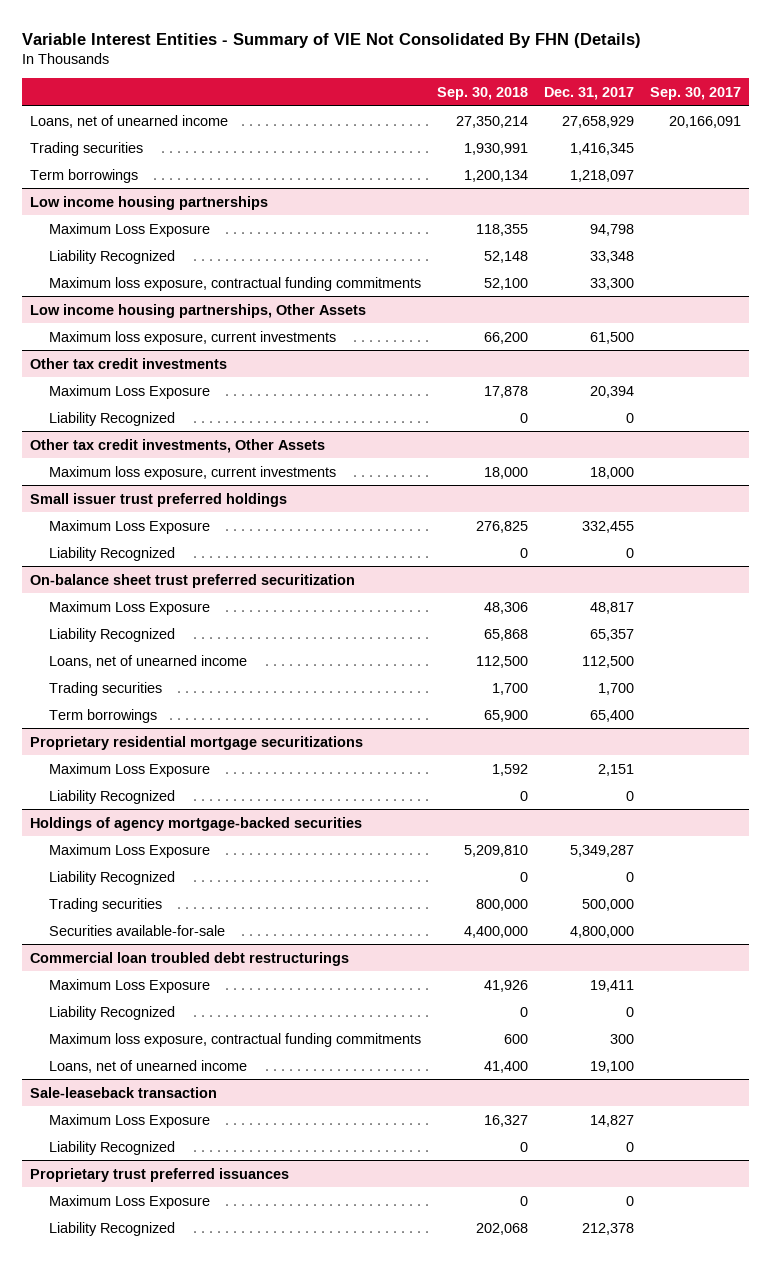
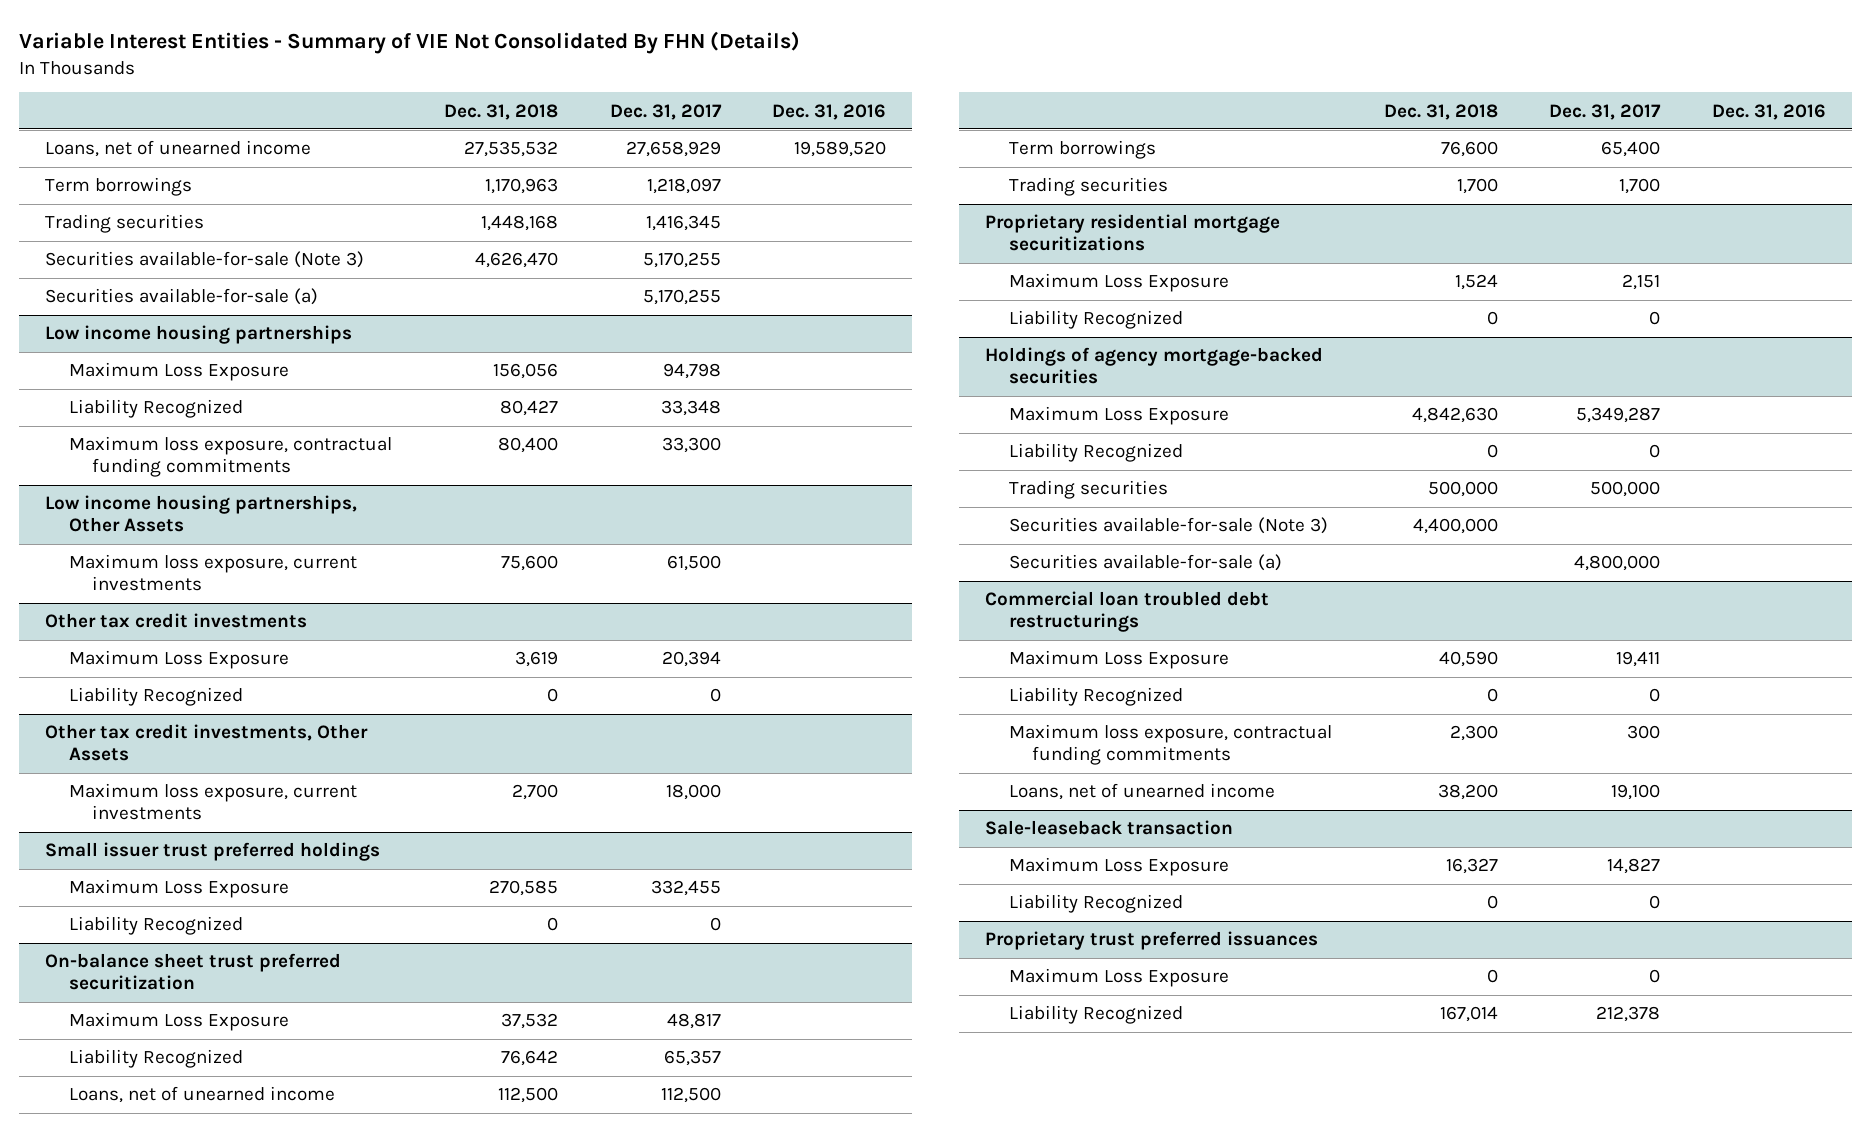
[436,86,528,100] Sep. 30, 2018 -> none
[649,86,741,100] Sep. 30, 2017 -> none
none -> [443,103,558,120] Dec. 31, 2018
none -> [772,103,887,120] Dec. 31, 2016
[30,141,144,156] Trading securities -> [45,214,205,234] Trading securities
none -> [45,251,365,269] Securities available-for-sale (Note 3)
none -> [45,288,319,306] Securities available-for-sale (a)
[49,681,163,696] Trading securities -> [1008,177,1168,197] Trading securities
none -> [1008,517,1328,535] Securities available-for-sale (Note 3)
[49,924,226,936] Securities available-for-sale -> [1008,554,1282,572] Securities available-for-sale (a)

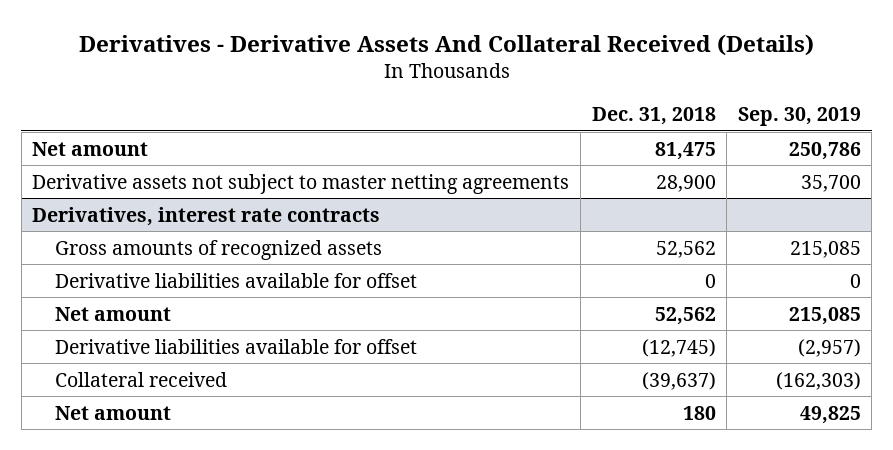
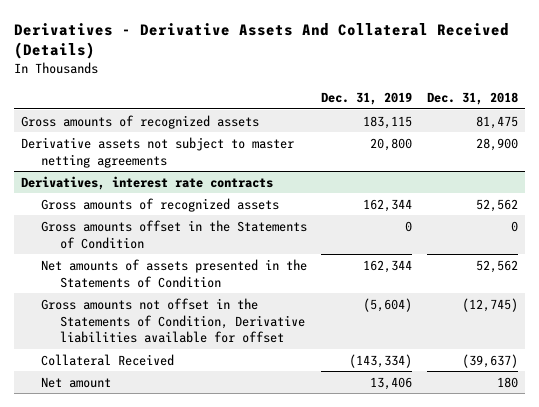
[737,107,861,127] Sep. 30, 2019 -> none
none -> [321,92,413,106] Dec. 31, 2019
[32,141,149,156] Net amount -> [21,114,260,129] Gross amounts of recognized assets
[54,272,417,288] Derivative liabilities available for offset -> [40,219,307,249] Gross amounts offset in the Statements of Condition
[54,306,171,321] Net amount -> [40,258,307,288] Net amounts of assets presented in the Statements of Condition
[54,338,417,354] Derivative liabilities available for offset -> [40,297,305,344] Gross amounts not offset in the Statements of Condition, Derivative liabilities available for offset
[54,371,227,387] Collateral received -> [40,353,174,366] Collateral Received

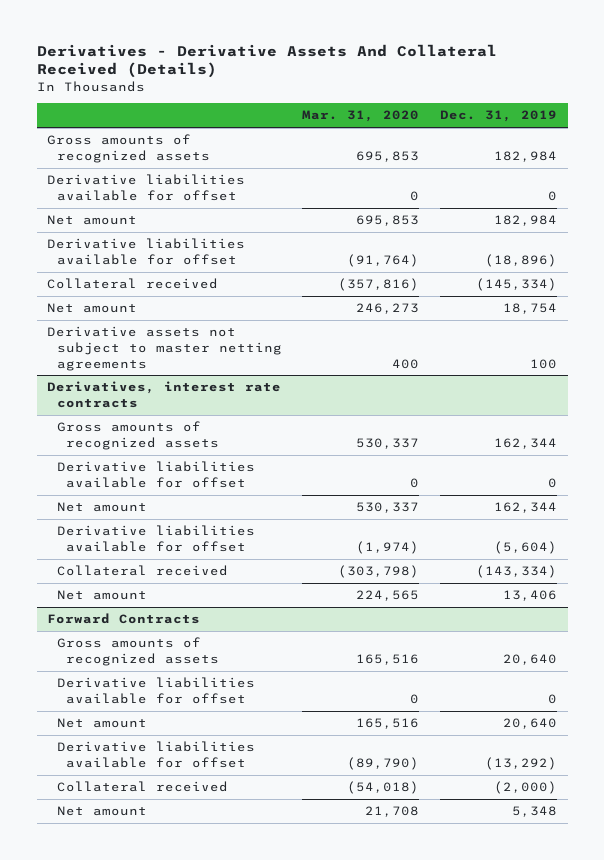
[426,92,518,106] Dec. 31, 2018 -> none
none -> [302,110,420,123] Mar. 31, 2020
[363,115,413,129] 183,115 -> [494,150,558,162] 182,984
none -> [47,174,246,201] Derivative liabilities available for offset
none -> [47,215,138,226] Net amount
none -> [47,238,246,265] Derivative liabilities available for offset
none -> [47,278,219,290] Collateral received
none -> [47,303,138,314] Net amount
[370,137,413,151] 20,800 -> [530,358,558,369] 100
[40,219,307,249] Gross amounts offset in the Statements of Condition -> [56,461,255,488] Derivative liabilities available for offset
[40,258,307,288] Net amounts of assets presented in the Statements of Condition -> [56,502,147,513] Net amount
[40,297,305,344] Gross amounts not offset in the Statements of Condition, Derivative liabilities available for offset -> [56,525,255,552] Derivative liabilities available for offset
[40,353,174,366] Collateral Received -> [56,565,228,577] Collateral received
none -> [47,613,201,625] Forward Contracts
none -> [56,637,220,666] Gross amounts of recognized assets
none -> [56,677,255,704] Derivative liabilities available for offset
none -> [56,718,147,729] Net amount
none -> [56,741,255,768] Derivative liabilities available for offset
none -> [56,781,228,793] Collateral received
none -> [56,806,147,817] Net amount

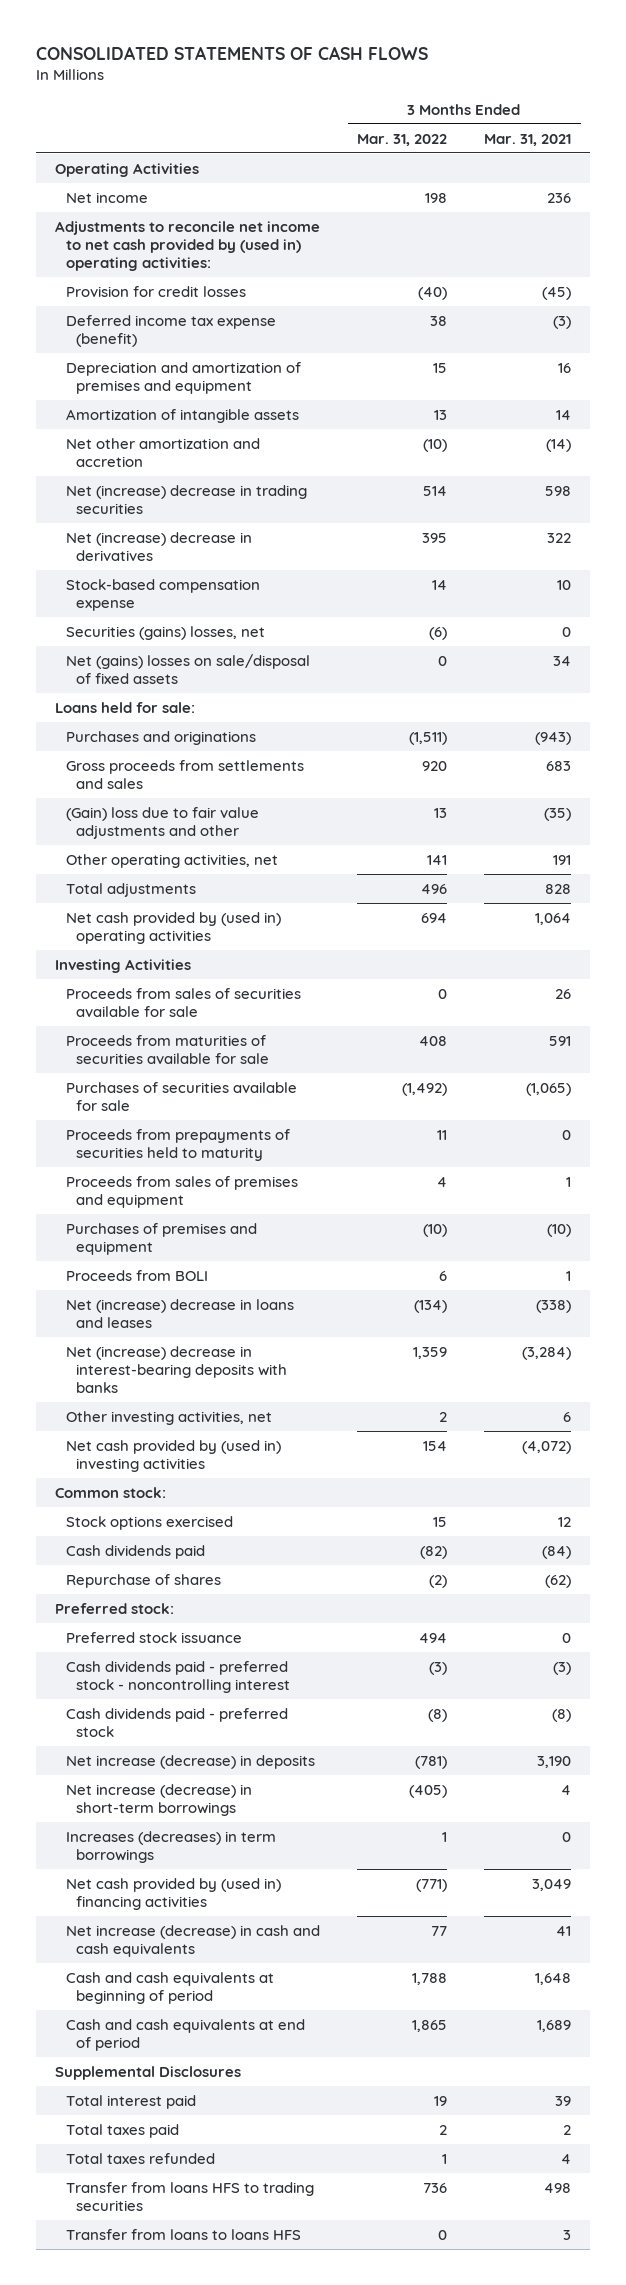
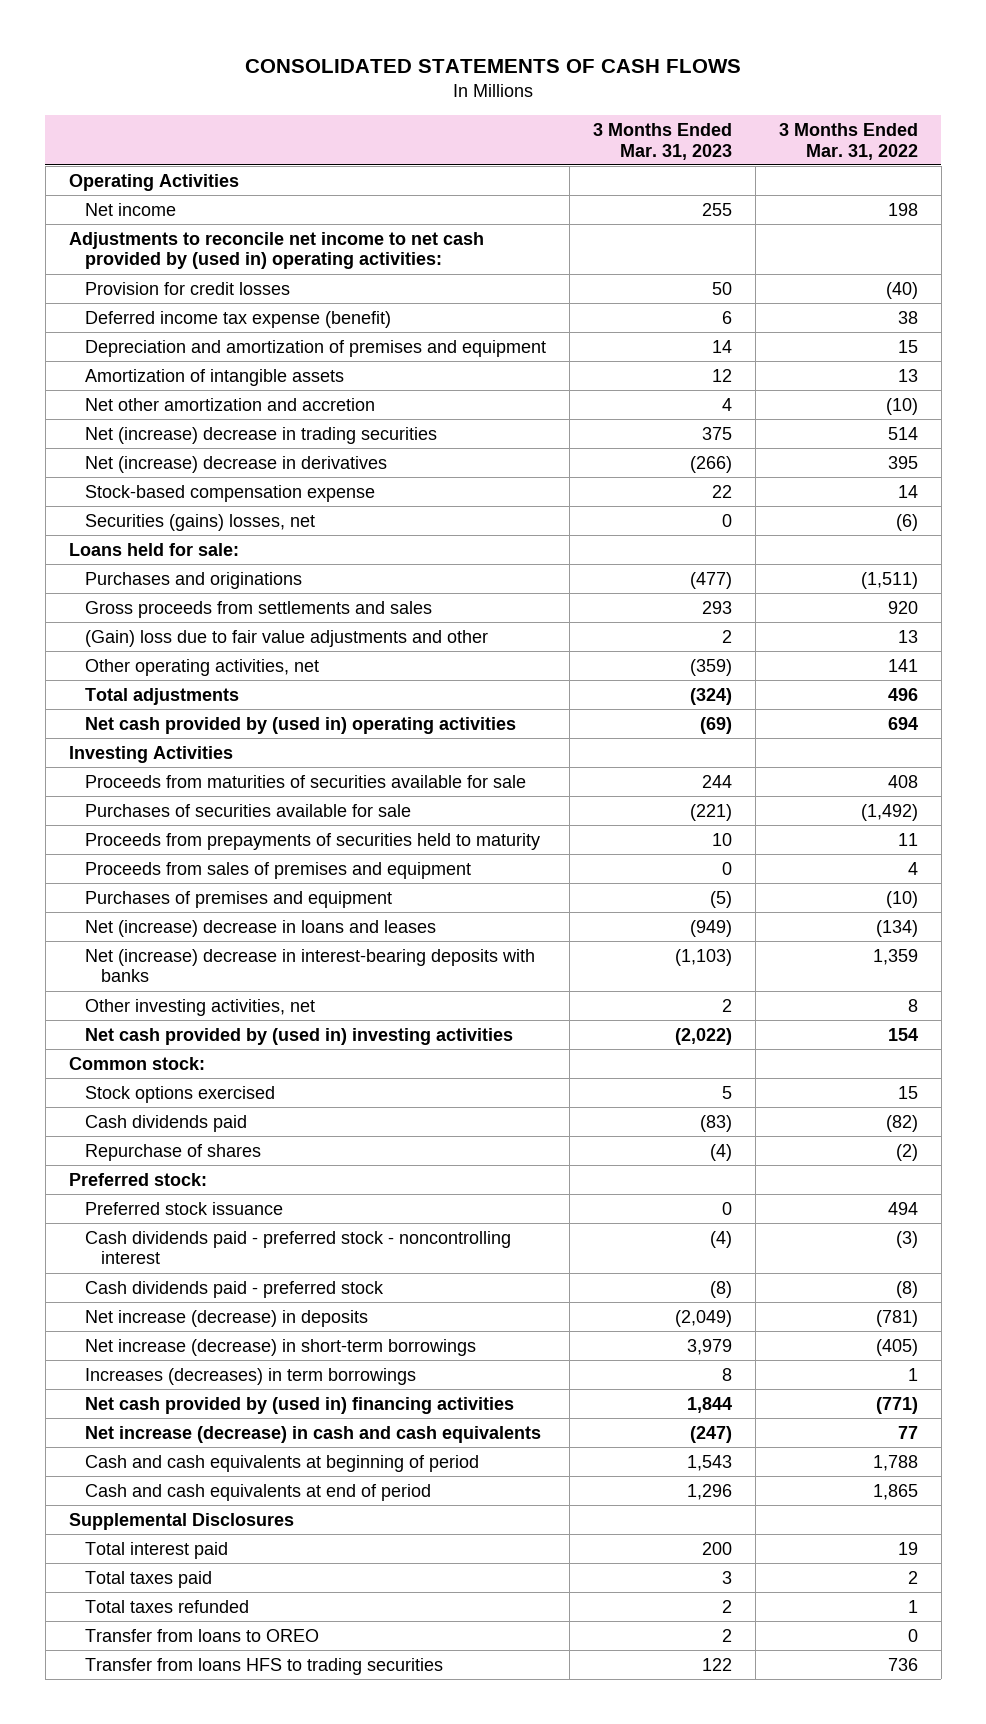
[484,133,572,146] Mar. 31, 2021 -> none
none -> [592,122,732,160] 3 Months Ended Mar. 31, 2023
[65,653,310,684] Net (gains) losses on sale/disposal of fixed assets -> none
[65,987,301,1017] Proceeds from sales of securities available for sale -> none
[65,1269,208,1281] Proceeds from BOLI -> none
[439,1411,448,1422] 2 -> [907,998,918,1012] 8
none -> [84,1628,319,1642] Transfer from loans to OREO
[65,2228,301,2240] Transfer from loans to loans HFS -> none

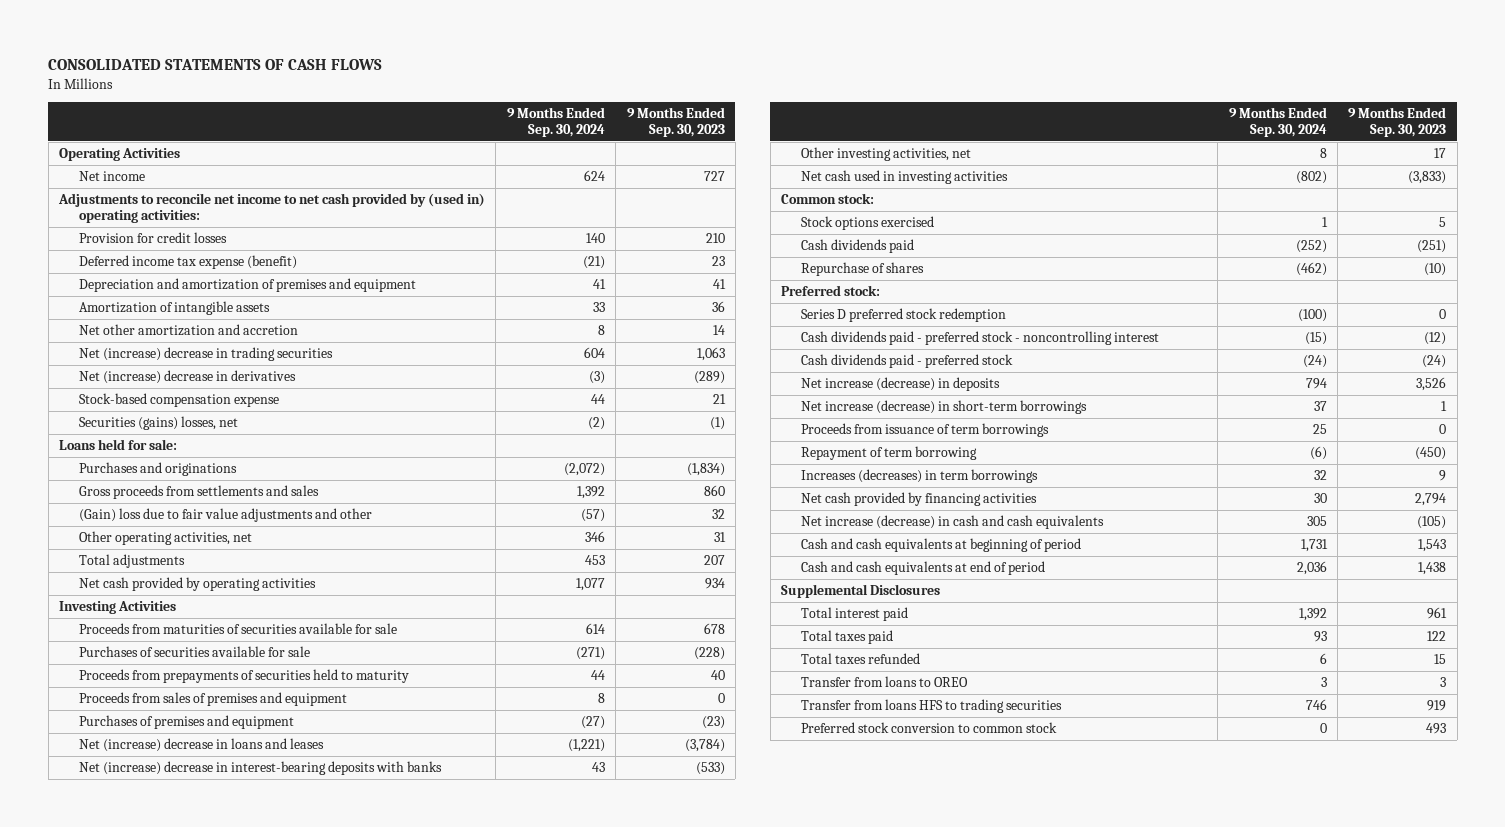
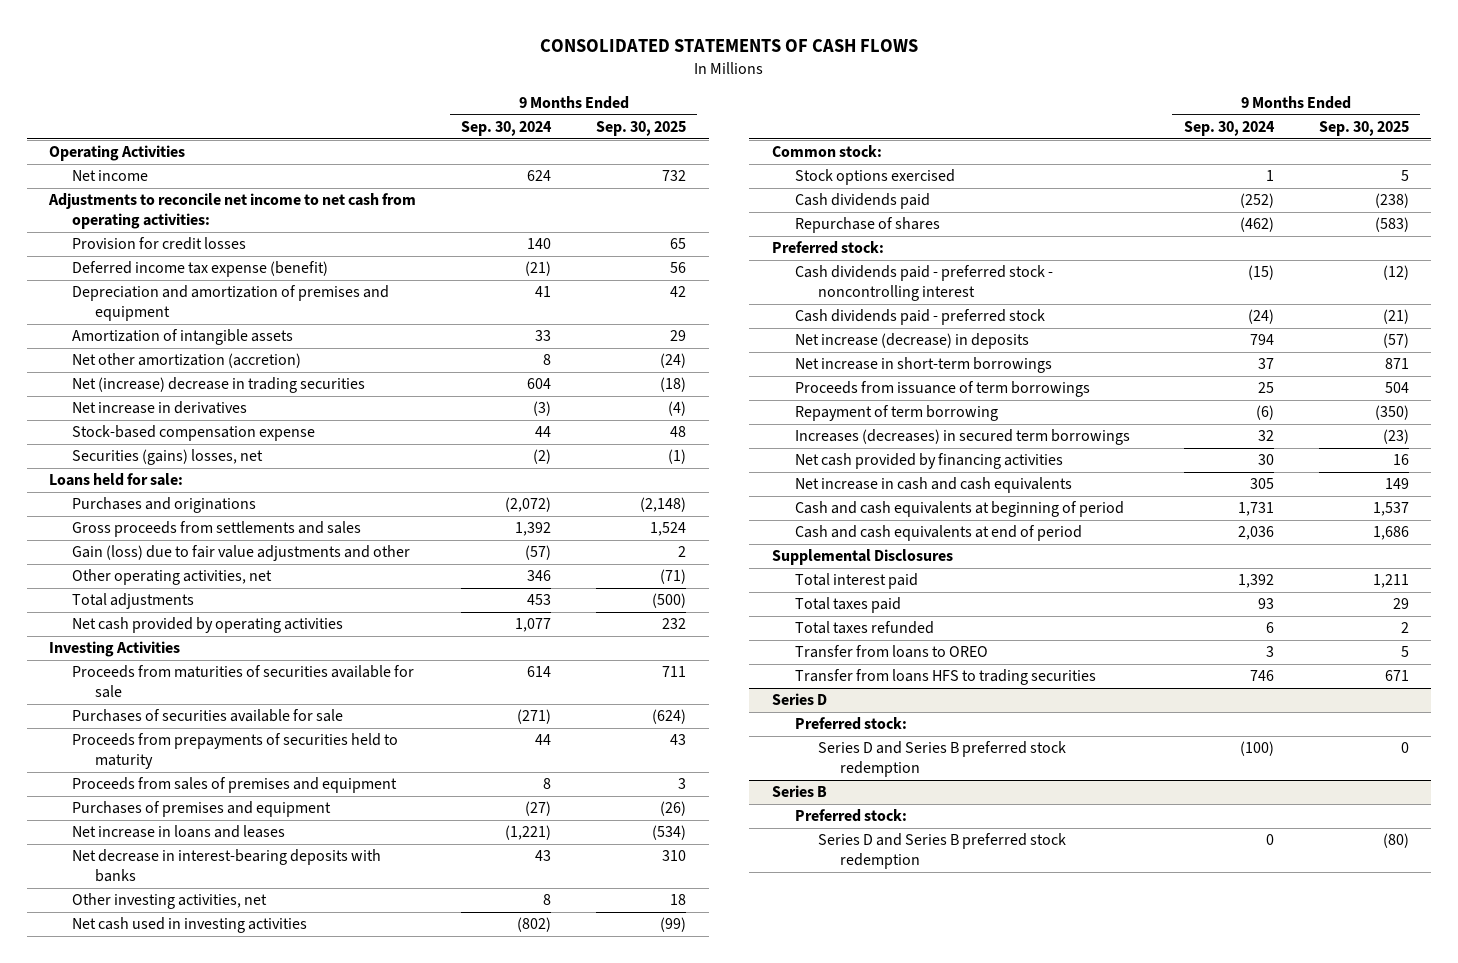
[626,107,725,138] 9 Months Ended Sep. 30, 2023 -> none
none -> [596,120,687,136] Sep. 30, 2025
[58,192,486,223] Adjustments to reconcile net income to net cash provided by (used in) operating activities: -> [48,193,417,229] Adjustments to reconcile net income to net cash from operating activities:
[79,323,299,336] Net other amortization and accretion -> [72,353,302,369] Net other amortization (accretion)
[79,369,297,384] Net (increase) decrease in derivatives -> [72,401,248,415] Net increase in derivatives
[79,507,373,522] (Gain) loss due to fair value adjustments and other -> [72,545,411,562] Gain (loss) due to fair value adjustments and other
[79,737,325,752] Net (increase) decrease in loans and leases -> [72,825,286,839] Net increase in loans and leases
[79,760,443,775] Net (increase) decrease in interest-bearing deposits with banks -> [72,849,382,882] Net decrease in interest-bearing deposits with banks
[800,307,1006,322] Series D preferred stock redemption -> none
[800,399,1087,414] Net increase (decrease) in short-term borrowings -> [794,357,1052,374] Net increase in short-term borrowings
[800,468,1038,483] Increases (decreases) in term borrowings -> [794,429,1130,446] Increases (decreases) in secured term borrowings
[800,514,1104,529] Net increase (decrease) in cash and cash equivalents -> [794,477,1072,494] Net increase in cash and cash equivalents
[800,721,1057,733] Preferred stock conversion to common stock -> none
none -> [771,693,827,706] Series D
none -> [794,717,907,731] Preferred stock:
none -> [817,741,1066,777] Series D and Series B preferred stock redemption
none -> [771,785,827,798] Series B
none -> [794,809,907,823] Preferred stock:
none -> [817,833,1066,869] Series D and Series B preferred stock redemption

